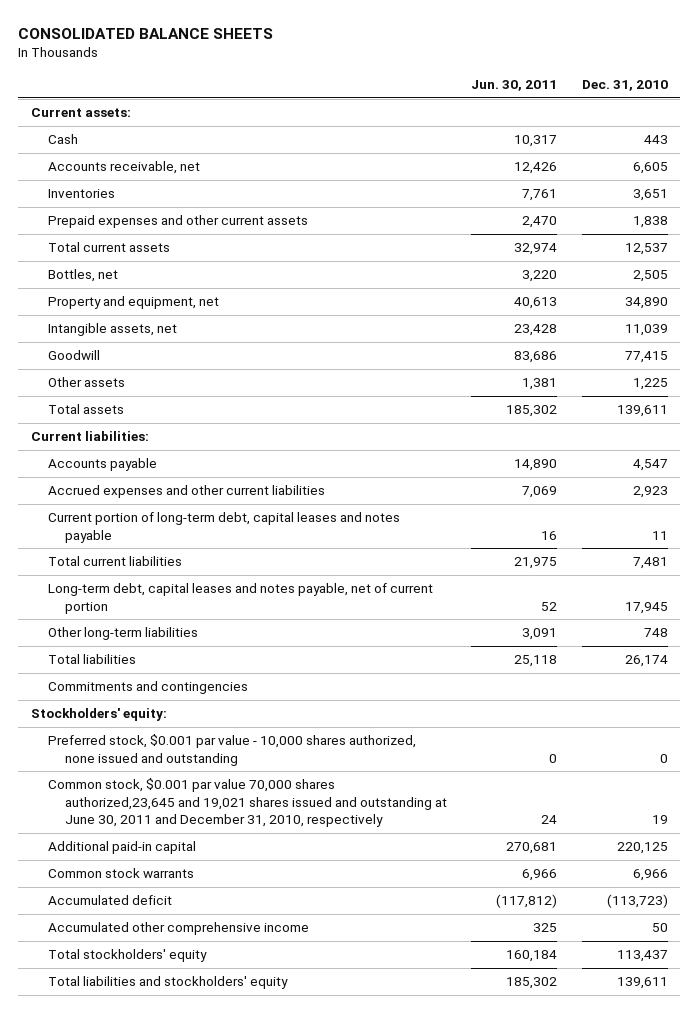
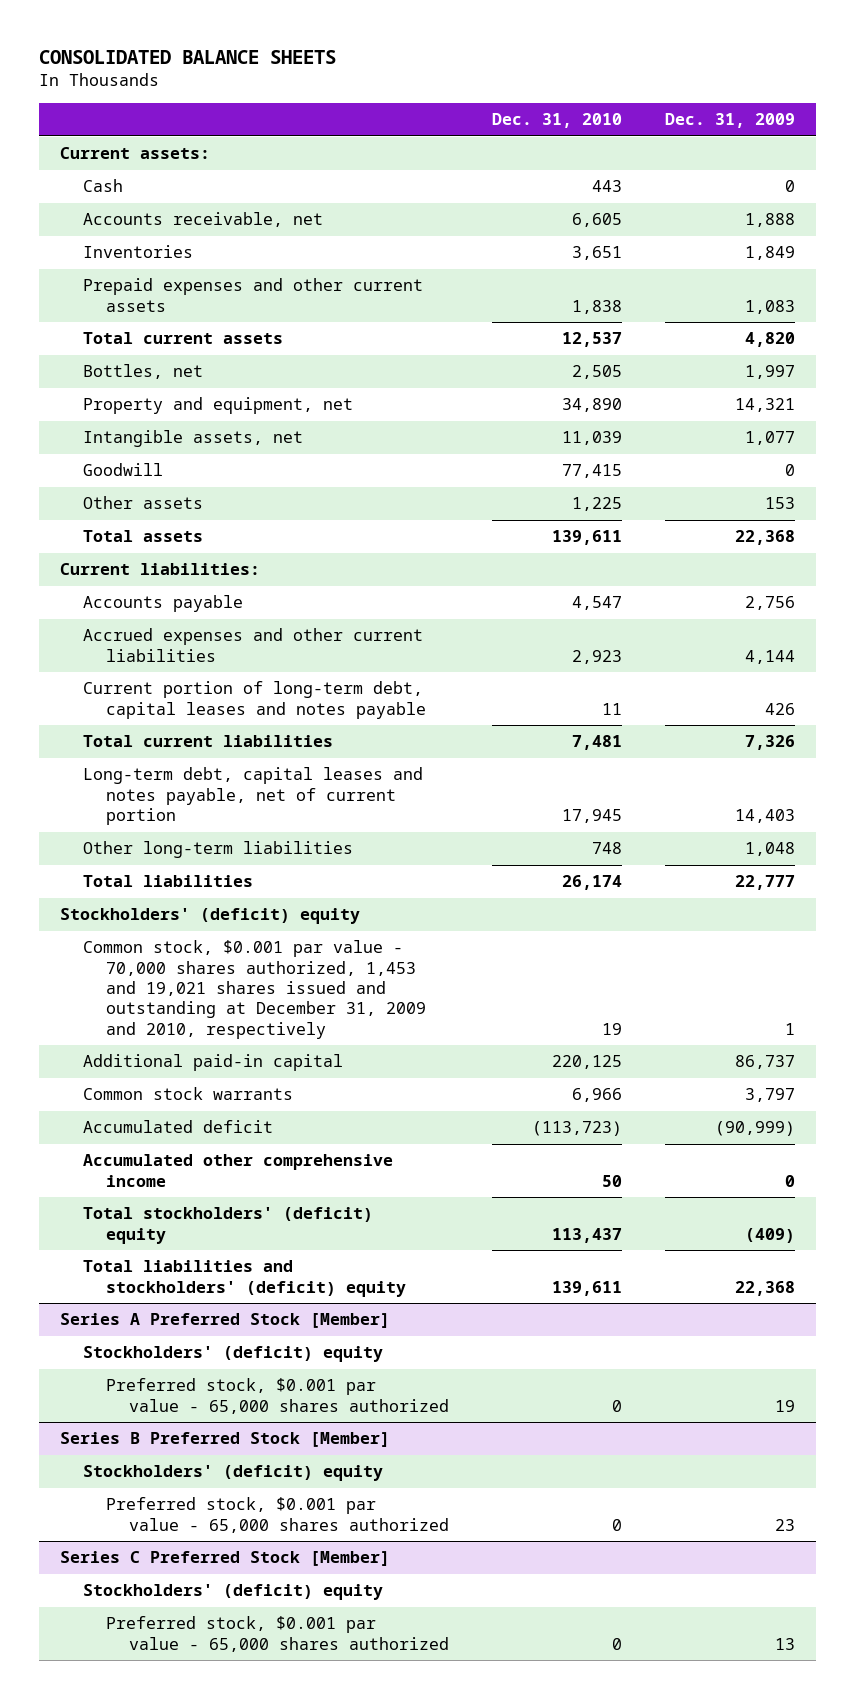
[471,80,558,92] Jun. 30, 2011 -> none
none -> [664,113,795,129] Dec. 31, 2009
[47,681,248,695] Commitments and contingencies -> none
[47,734,416,766] Preferred stock, $0.001 par value - 10,000 shares authorized, none issued and outstanding -> none
[30,708,167,722] Stockholders' equity: -> [60,908,361,925] Stockholders' (deficit) equity
[47,778,447,827] Common stock, $0.001 par value 70,000 shares authorized,23,645 and 19,021 shares issued and outstanding at June 30, 2011 and December 31, 2010, respectively -> [83,940,426,1039] Common stock, $0.001 par value - 70,000 shares authorized, 1,453 and 19,021 shares issued and outstanding at December 31, 2009 and 2010, respectively
[47,949,207,963] Total stockholders' equity -> [83,1207,374,1244] Total stockholders' (deficit) equity
[47,976,288,990] Total liabilities and stockholders' equity -> [83,1260,406,1297] Total liabilities and stockholders' (deficit) equity
none -> [60,1313,391,1329] Series A Preferred Stock [Member]
none -> [83,1346,384,1363] Stockholders' (deficit) equity
none -> [105,1378,449,1414] Preferred stock, $0.001 par value - 65,000 shares authorized
none -> [60,1432,391,1448] Series B Preferred Stock [Member]
none -> [83,1465,384,1482] Stockholders' (deficit) equity
none -> [105,1497,449,1533] Preferred stock, $0.001 par value - 65,000 shares authorized
none -> [60,1551,391,1567] Series C Preferred Stock [Member]
none -> [83,1584,384,1601] Stockholders' (deficit) equity
none -> [105,1616,449,1652] Preferred stock, $0.001 par value - 65,000 shares authorized

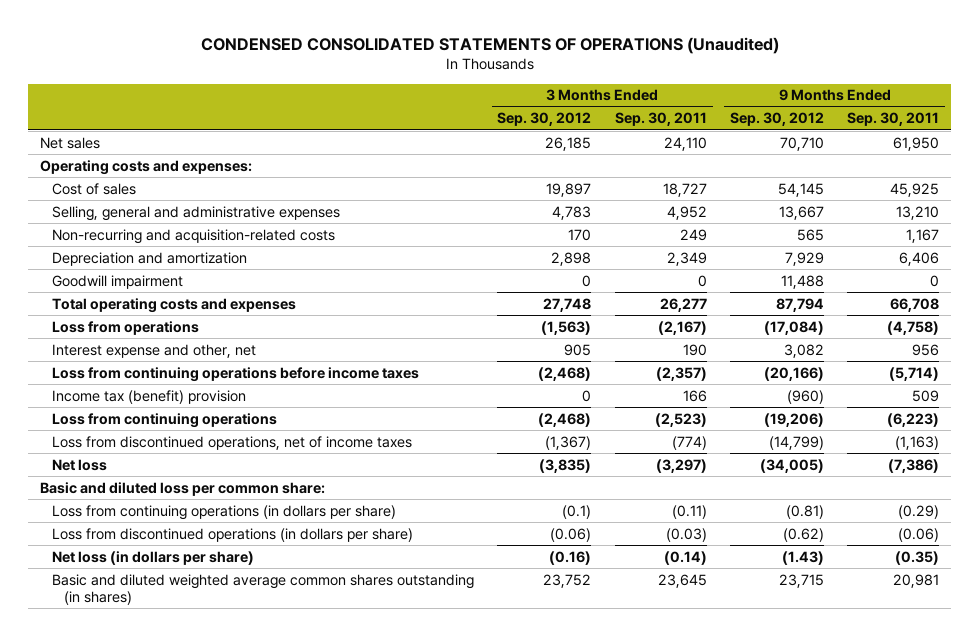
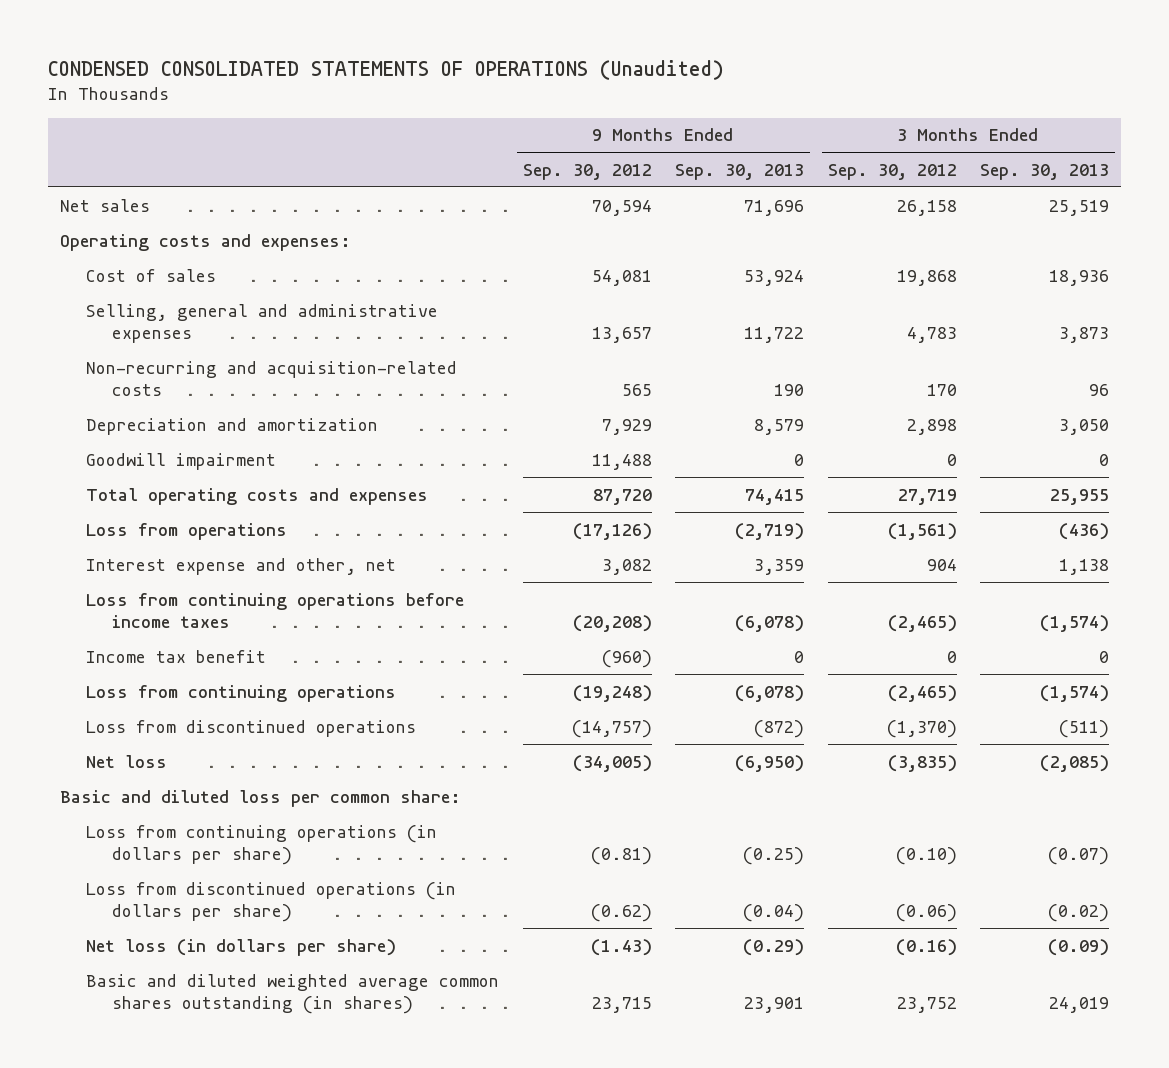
[614,112,707,127] Sep. 30, 2011 -> none
[847,112,940,127] Sep. 30, 2011 -> none
none -> [675,163,805,180] Sep. 30, 2013
none -> [980,163,1110,180] Sep. 30, 2013
[545,136,592,151] 26,185 -> [896,199,957,216] 26,158
[780,136,825,151] 70,710 -> [591,199,652,216] 70,594
[546,182,592,197] 19,897 -> [896,269,957,286] 19,868
[778,182,825,197] 54,145 -> [591,269,652,286] 54,081
[779,205,825,220] 13,667 -> [591,327,652,344] 13,657
[543,297,592,312] 27,748 -> [897,488,957,505] 27,719
[776,297,825,312] 87,794 -> [592,488,652,505] 87,720
[541,320,592,335] (1,563) -> [887,522,957,540] (1,561)
[764,320,825,335] (17,084) -> [572,522,652,540] (17,126)
[564,343,592,356] 905 -> [926,558,957,571] 904
[538,366,592,381] (2,468) -> [887,615,957,633] (2,465)
[764,366,825,381] (20,166) -> [572,615,652,633] (20,208)
[52,389,247,404] Income tax (benefit) provision -> [86,649,267,663] Income tax benefit
[538,412,592,427] (2,468) -> [887,684,957,702] (2,465)
[764,412,825,427] (19,206) -> [572,684,652,702] (19,248)
[52,435,413,450] Loss from discontinued operations, net of income taxes -> [86,719,417,737] Loss from discontinued operations
[545,435,592,450] (1,367) -> [886,719,957,738] (1,370)
[769,435,825,450] (14,799) -> [571,719,652,738] (14,757)
[562,504,592,519] (0.1) -> [895,847,957,866] (0.10)

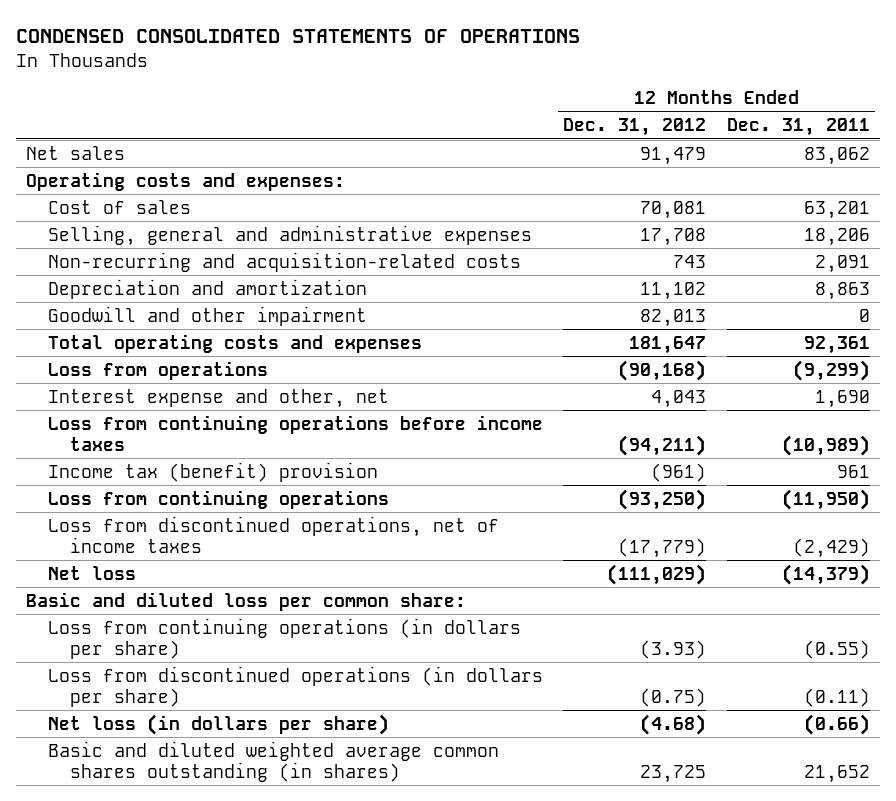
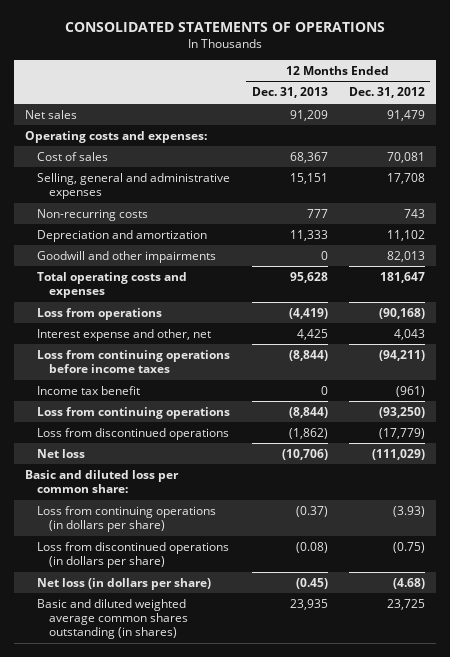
[16,29,581,44] CONDENSED CONSOLIDATED STATEMENTS OF OPERATIONS -> [64,22,385,33] CONSOLIDATED STATEMENTS OF OPERATIONS
[726,118,870,137] Dec. 31, 2011 -> none
none -> [251,87,328,99] Dec. 31, 2013
[47,251,521,272] Non-recurring and acquisition-related costs -> [37,208,149,221] Non-recurring costs
[47,305,367,326] Goodwill and other impairment -> [37,250,217,263] Goodwill and other impairments
[47,461,378,482] Income tax (benefit) provision -> [37,385,141,395] Income tax benefit
[47,515,499,553] Loss from discontinued operations, net of income taxes -> [37,427,230,440] Loss from discontinued operations

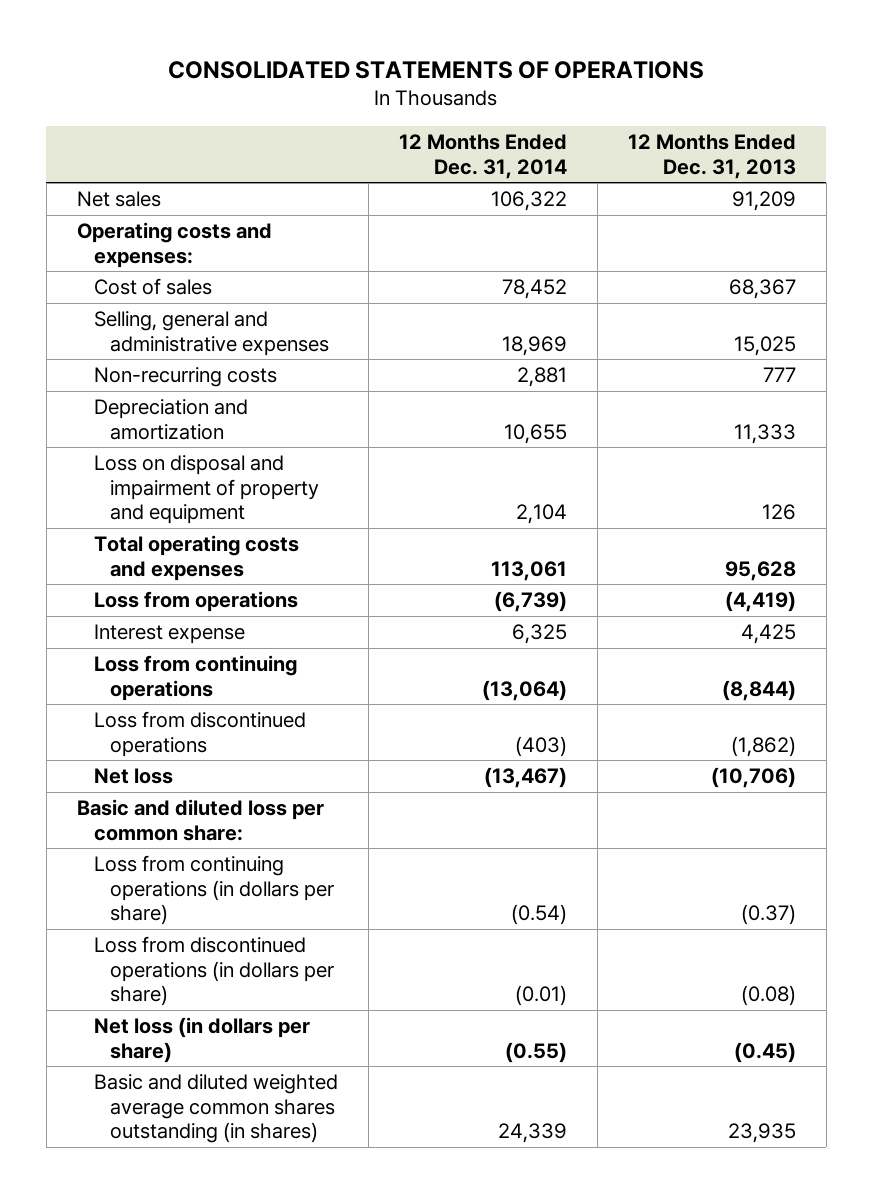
[348,87,425,99] Dec. 31, 2012 -> none
none -> [398,133,567,179] 12 Months Ended Dec. 31, 2014
[289,172,328,184] 15,151 -> [733,335,796,356] 15,025
[37,250,217,263] Goodwill and other impairments -> none
none -> [93,455,320,525] Loss on disposal and impairment of property and equipment
[37,349,231,373] Loss from continuing operations before income taxes -> none
[37,385,141,395] Income tax benefit -> none
[37,328,212,341] Interest expense and other, net -> [93,624,245,645] Interest expense

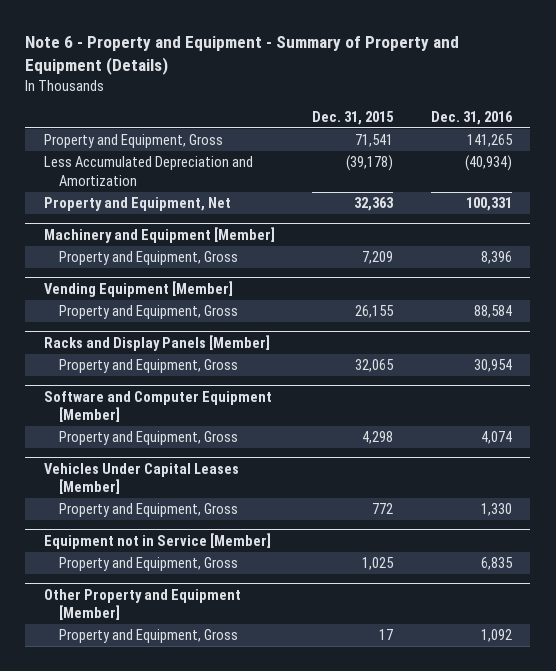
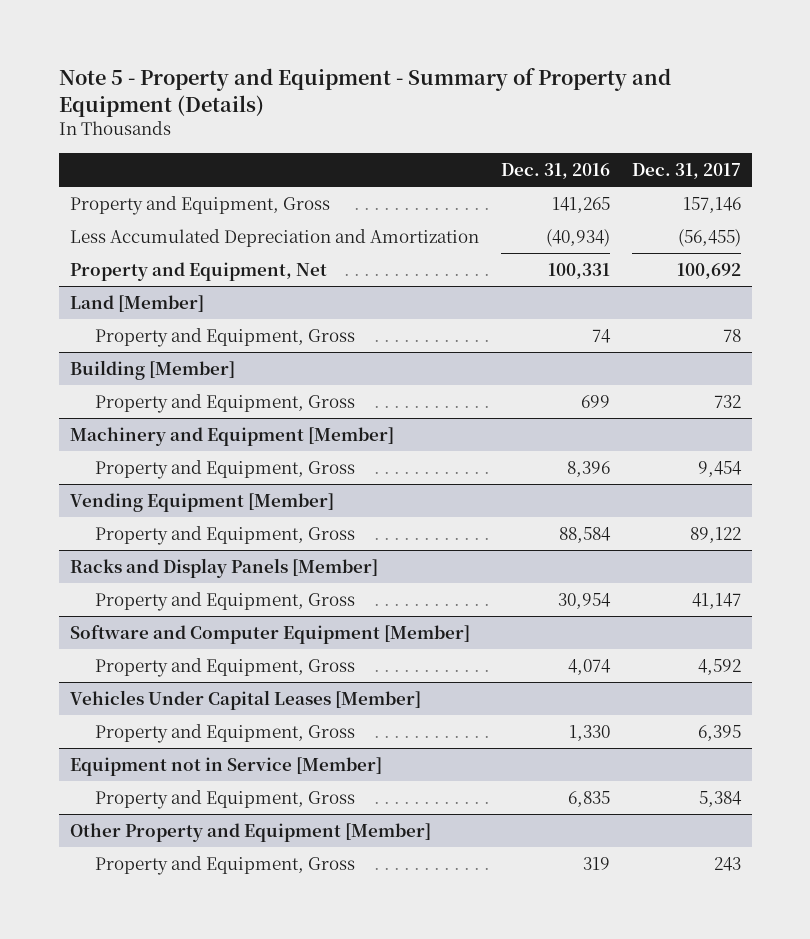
[25,36,460,75] Note 6 - Property and Equipment - Summary of Property and Equipment (Details) -> [58,68,671,118] Note 5 - Property and Equipment - Summary of Property and Equipment (Details)
[312,110,395,125] Dec. 31, 2015 -> none
none -> [631,162,741,179] Dec. 31, 2017
none -> [69,294,204,312] Land [Member]
none -> [95,327,356,347] Property and Equipment, Gross
none -> [69,359,235,380] Building [Member]
none -> [95,393,356,413] Property and Equipment, Gross
[480,629,512,643] 1,092 -> [582,856,610,870] 319

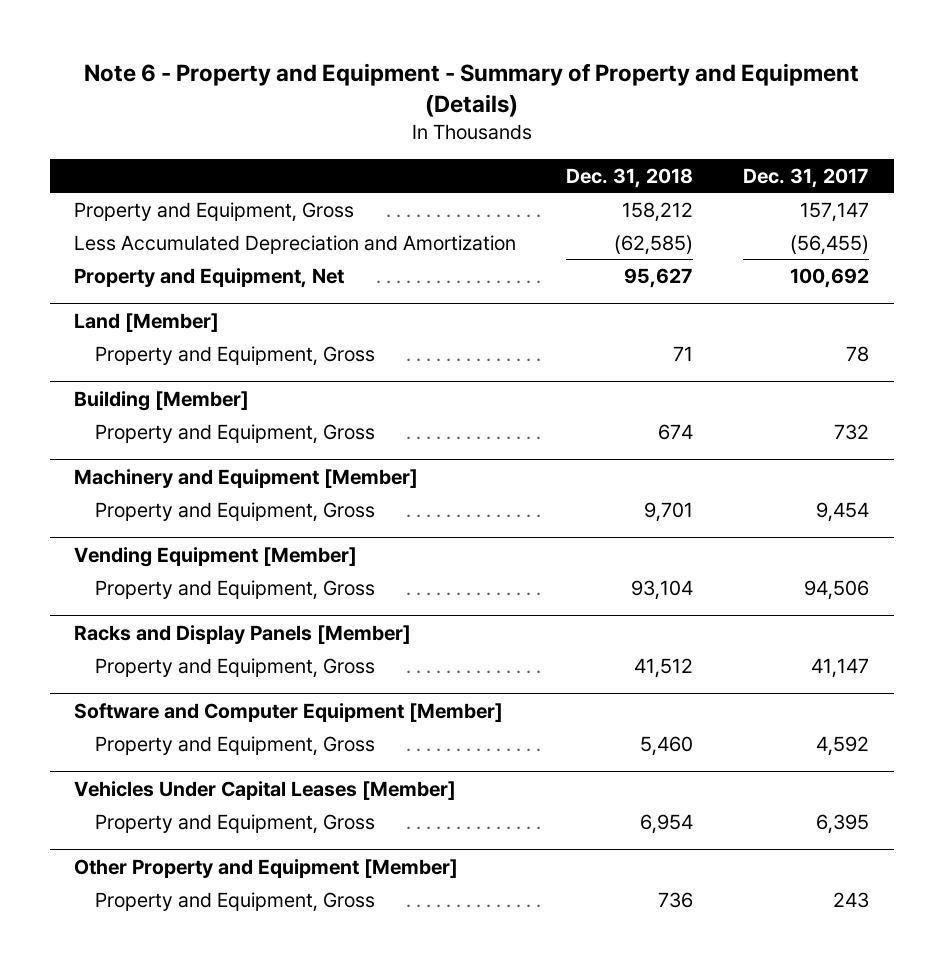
[58,68,671,118] Note 5 - Property and Equipment - Summary of Property and Equipment (Details) -> [83,62,859,117] Note 6 - Property and Equipment - Summary of Property and Equipment (Details)
[500,162,610,179] Dec. 31, 2016 -> none
none -> [566,167,694,188] Dec. 31, 2018
[682,196,741,213] 157,146 -> [799,201,869,222] 157,147
[689,526,741,543] 89,122 -> [803,579,869,600] 94,506
[69,756,382,776] Equipment not in Service [Member] -> none
[95,789,356,809] Property and Equipment, Gross -> none

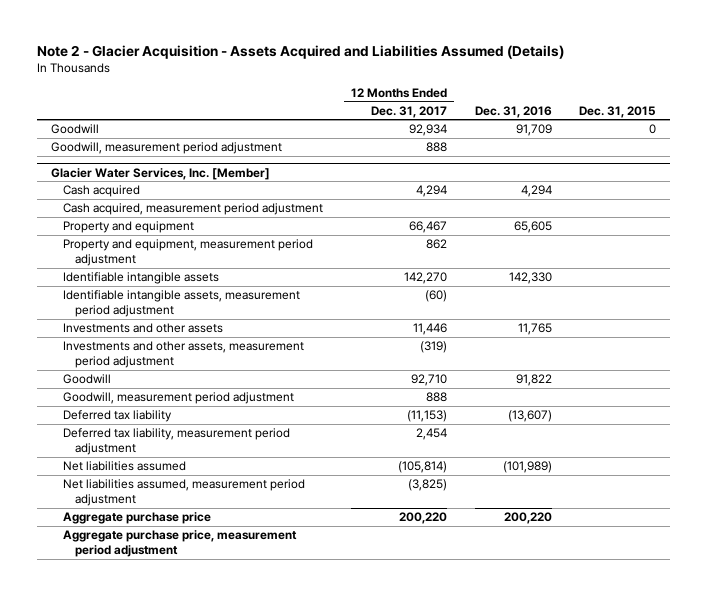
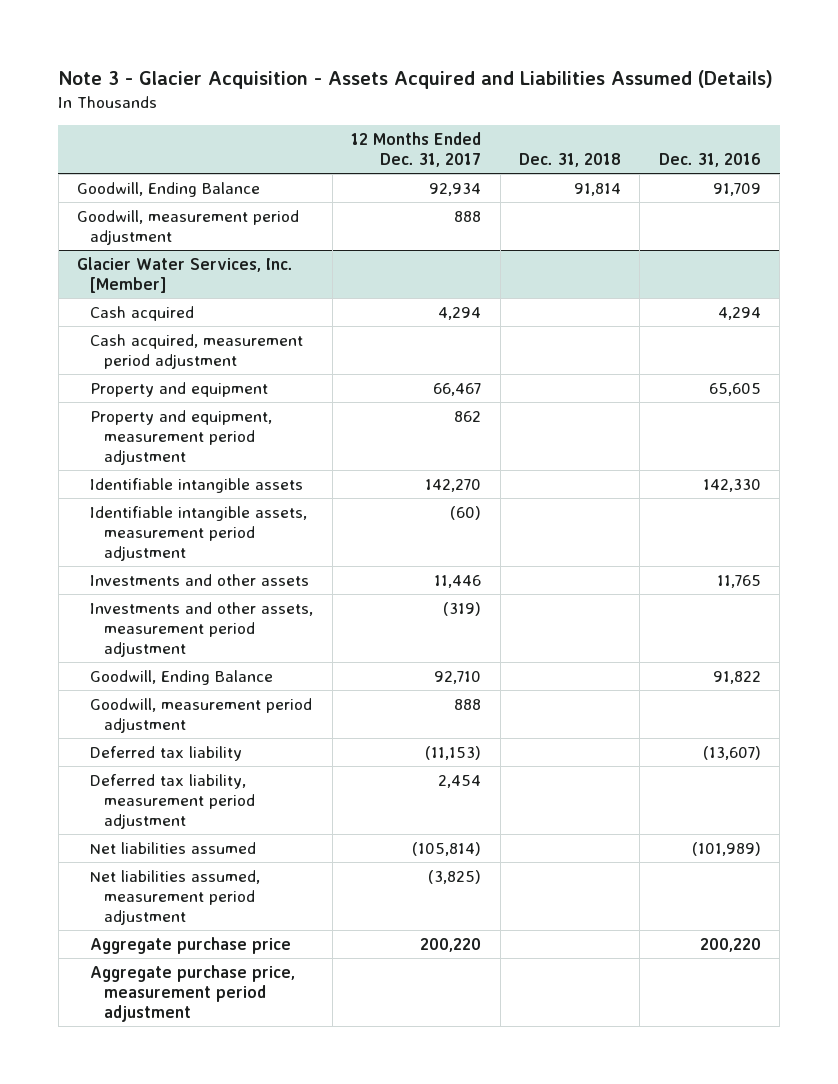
[37,44,565,59] Note 2 - Glacier Acquisition - Assets Acquired and Liabilities Assumed (Details) -> [58,69,774,89] Note 3 - Glacier Acquisition - Assets Acquired and Liabilities Assumed (Details)
[579,105,657,118] Dec. 31, 2015 -> none
none -> [518,153,621,168] Dec. 31, 2018
[50,124,99,135] Goodwill -> [76,181,260,197] Goodwill, Ending Balance
[62,374,111,385] Goodwill -> [90,669,274,685] Goodwill, Ending Balance

